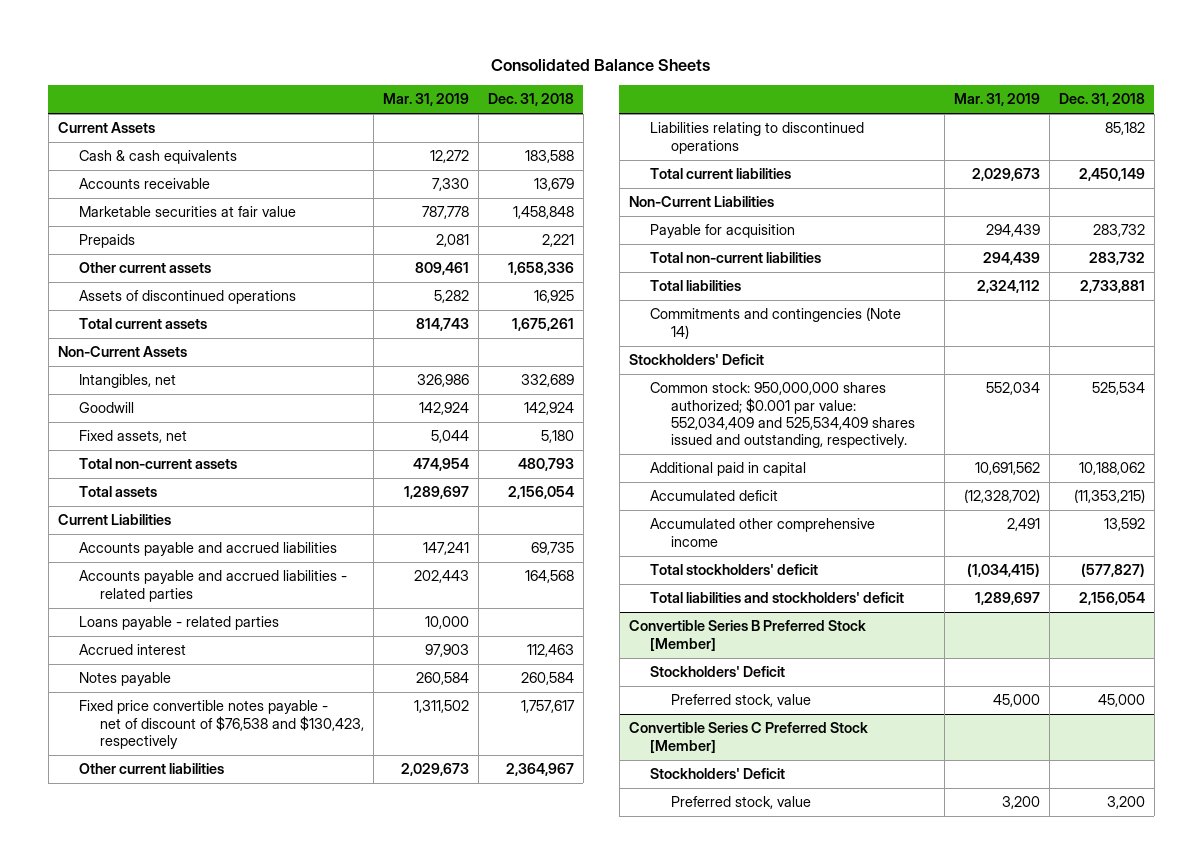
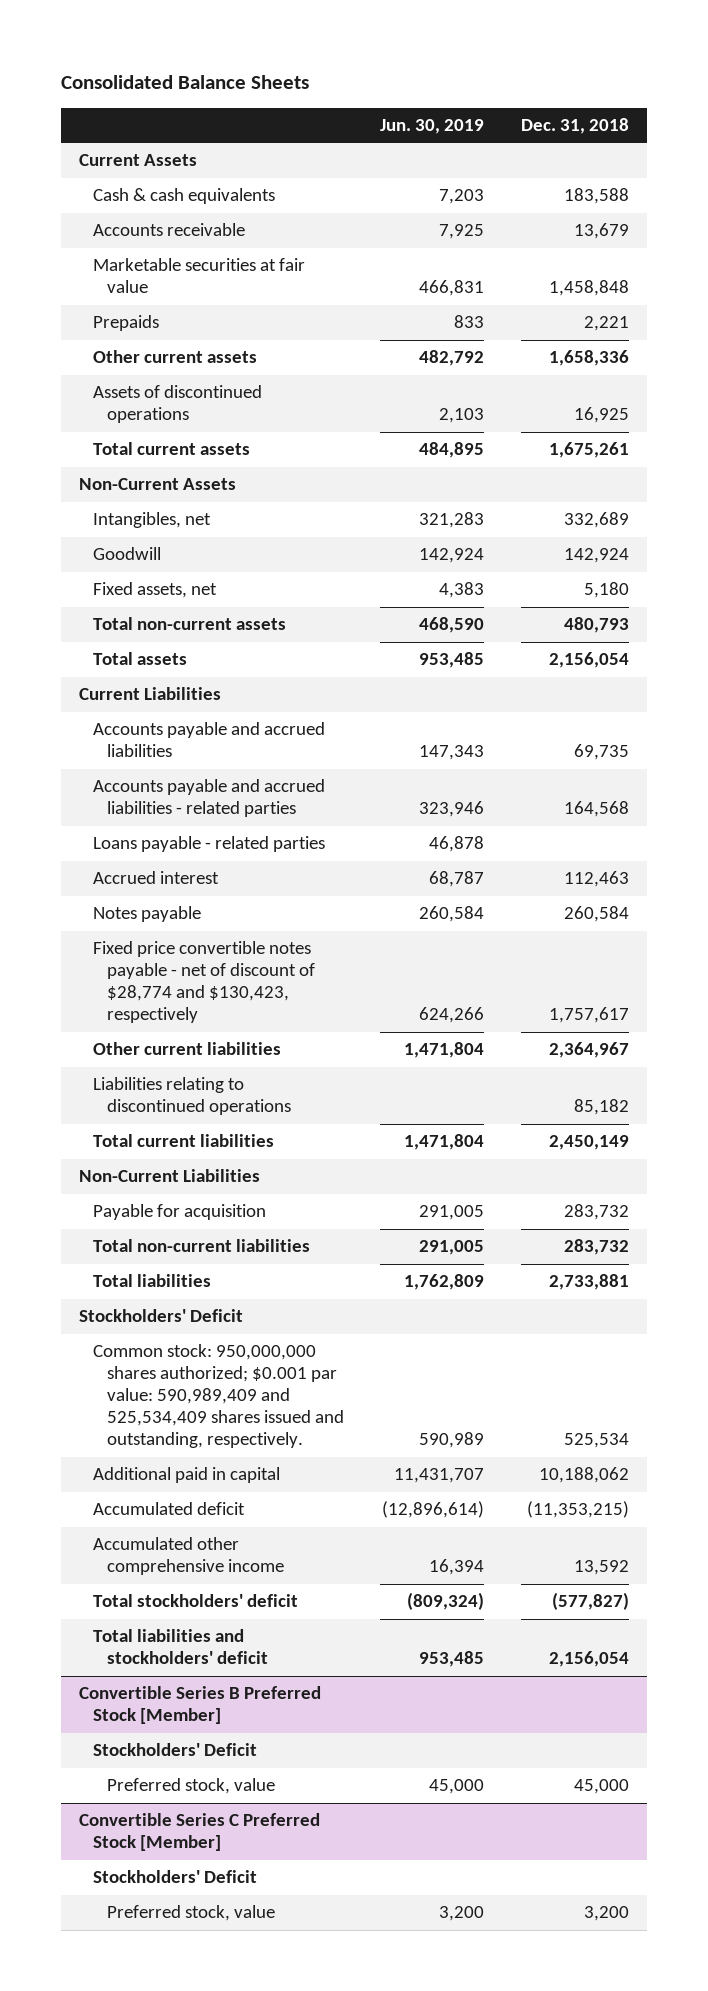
[382,93,469,107] Mar. 31, 2019 -> none
none -> [380,119,485,135] Jun. 30, 2019
[78,700,364,749] Fixed price convertible notes payable - net of discount of $76,538 and $130,423, respectively -> [92,941,315,1024] Fixed price convertible notes payable - net of discount of $28,774 and $130,423, respectively
[649,307,901,339] Commitments and contingencies (Note 14) -> none
[649,382,915,449] Common stock: 950,000,000 shares authorized; $0.001 par value: 552,034,409 and 525,534,409 shares issued and outstanding, respectively. -> [92,1344,344,1449] Common stock: 950,000,000 shares authorized; $0.001 par value: 590,989,409 and 525,534,409 shares issued and outstanding, respectively.

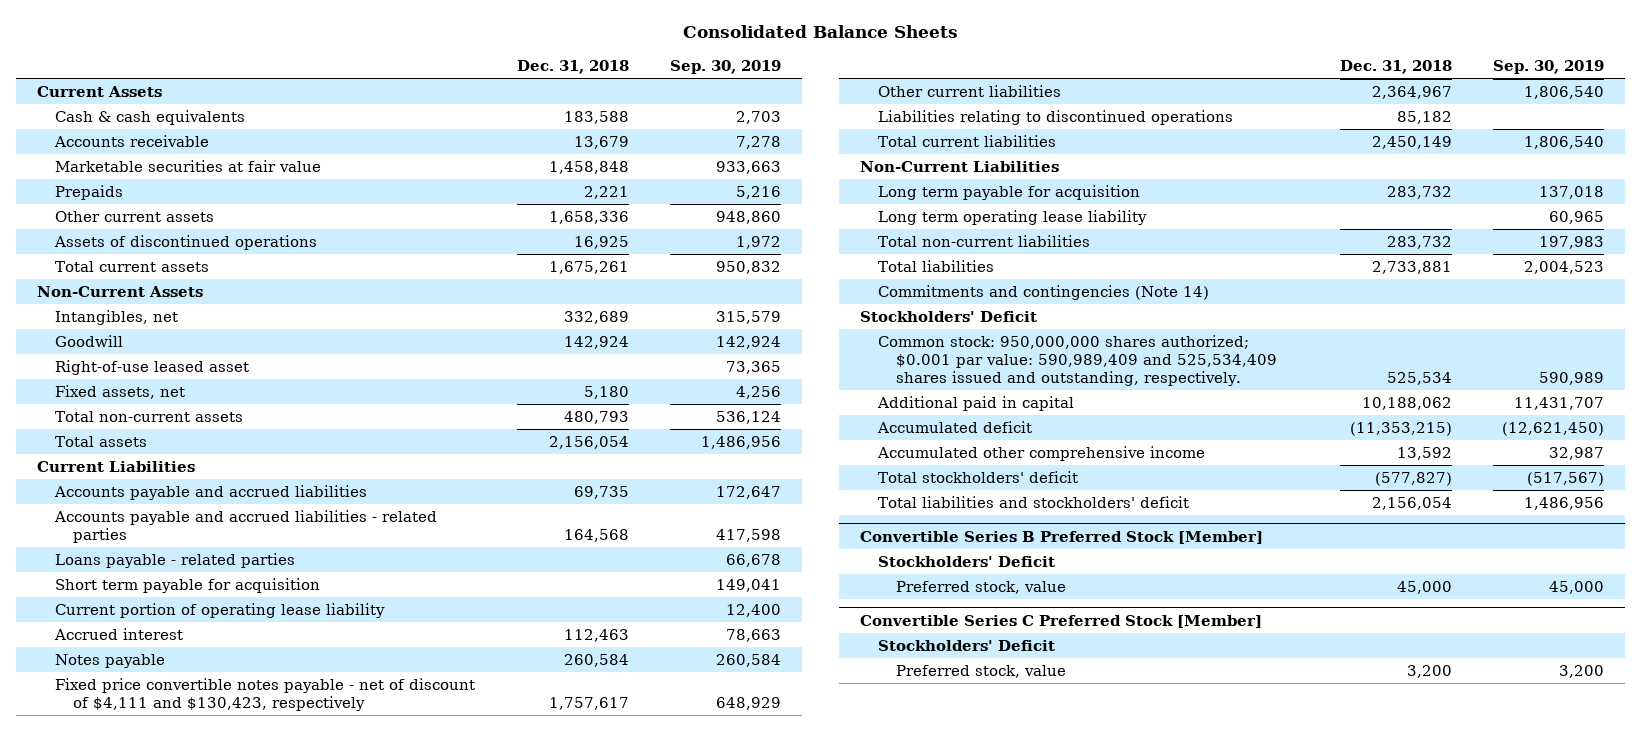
[380,119,485,135] Jun. 30, 2019 -> none
none -> [670,59,782,74] Sep. 30, 2019
none -> [54,359,249,375] Right-of-use leased asset
none -> [54,577,320,593] Short term payable for acquisition
none -> [54,602,385,618] Current portion of operating lease liability
[92,941,315,1024] Fixed price convertible notes payable - net of discount of $28,774 and $130,423, respectively -> [54,677,475,711] Fixed price convertible notes payable - net of discount of $4,111 and $130,423, respectively
[92,1204,266,1221] Payable for acquisition -> [877,184,1140,200] Long term payable for acquisition
none -> [877,209,1147,225] Long term operating lease liability
none -> [877,284,1209,300] Commitments and contingencies (Note 14)

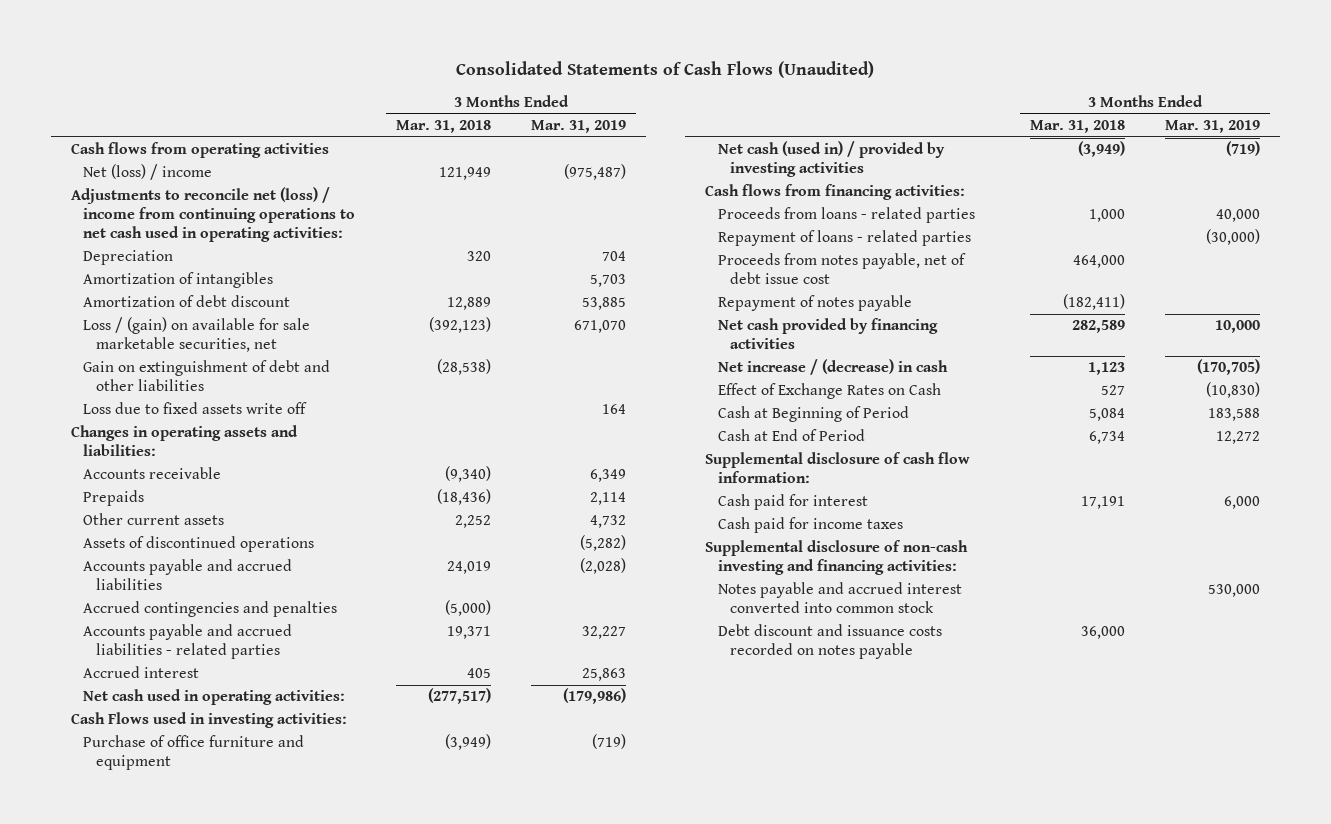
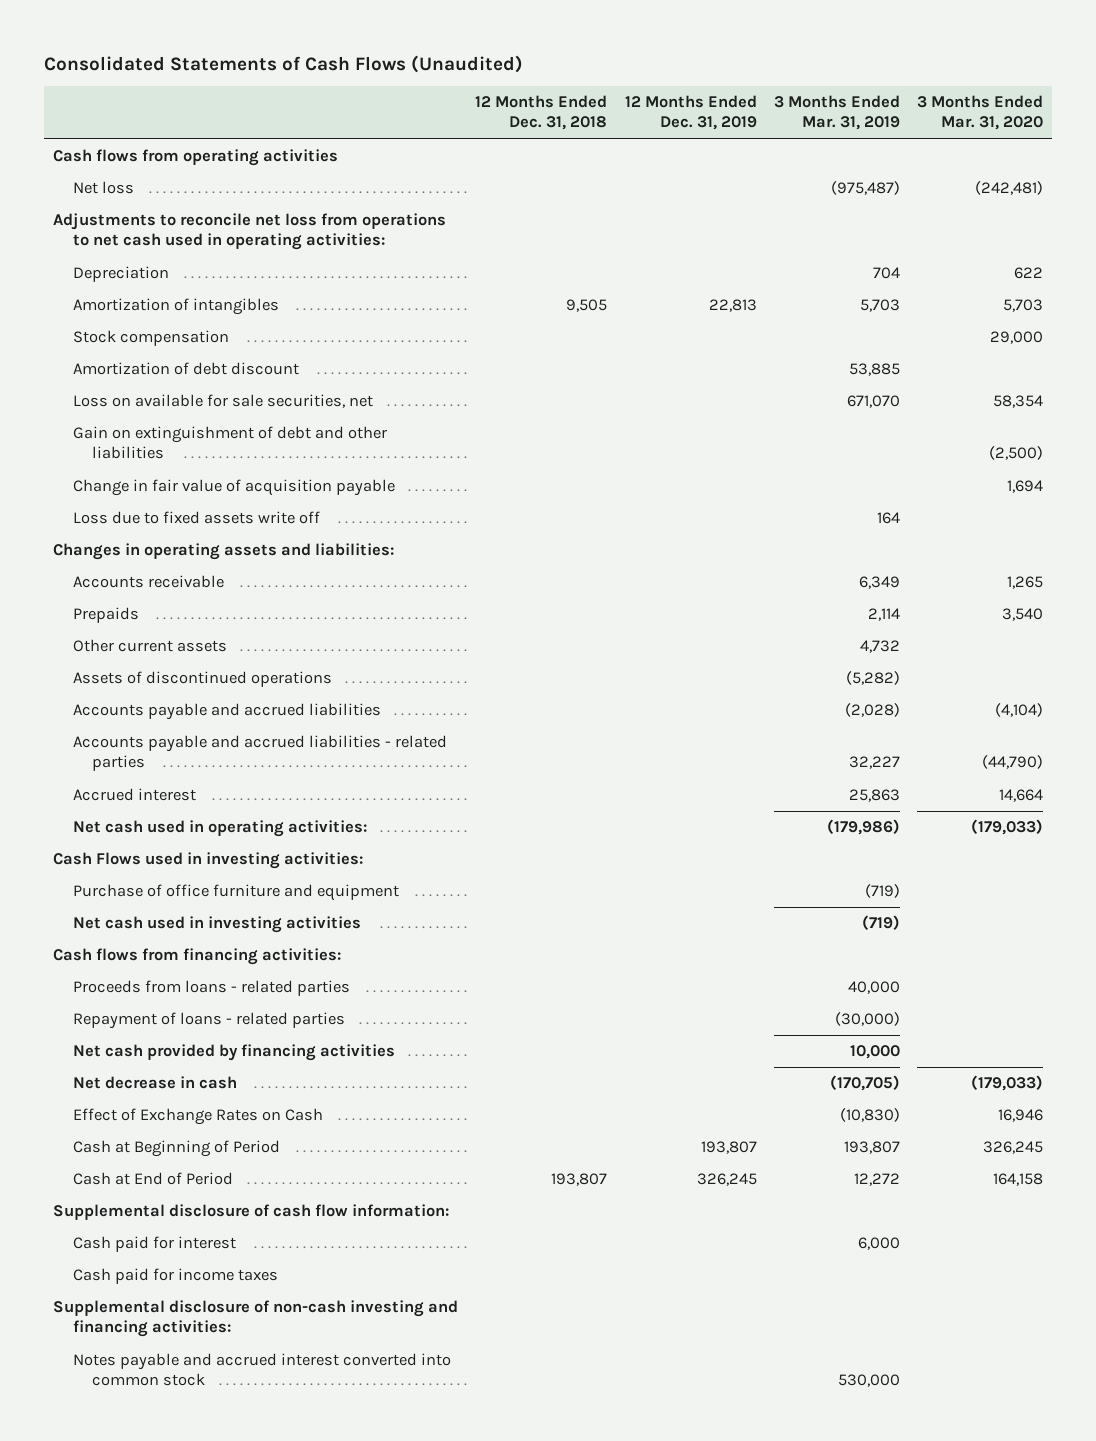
[395,119,491,133] Mar. 31, 2018 -> none
none -> [475,95,608,131] 12 Months Ended Dec. 31, 2018
none -> [624,95,757,131] 12 Months Ended Dec. 31, 2019
none -> [917,95,1044,131] 3 Months Ended Mar. 31, 2020
[83,164,213,181] Net (loss) / income -> [72,181,134,195] Net loss
[70,187,356,243] Adjustments to reconcile net (loss) / income from continuing operations to net cash used in operating activities: -> [52,213,446,251] Adjustments to reconcile net loss from operations to net cash used in operating activities:
none -> [72,330,229,347] Stock compensation
[83,317,311,353] Loss / (gain) on available for sale marketable securities, net -> [72,394,373,409] Loss on available for sale securities, net
none -> [72,479,395,497] Change in fair value of acquisition payable
[83,601,338,618] Accrued contingencies and penalties -> none
[717,141,945,178] Net cash (used in) / provided by investing activities -> [72,916,361,934] Net cash used in investing activities
[717,253,966,285] Proceeds from notes payable, net of debt issue cost -> none
[717,295,912,312] Repayment of notes payable -> none
[717,359,948,376] Net increase / (decrease) in cash -> [72,1076,237,1090] Net decrease in cash
[1208,408,1261,422] 183,588 -> [844,1141,901,1155] 193,807
[717,624,942,660] Debt discount and issuance costs recorded on notes payable -> none

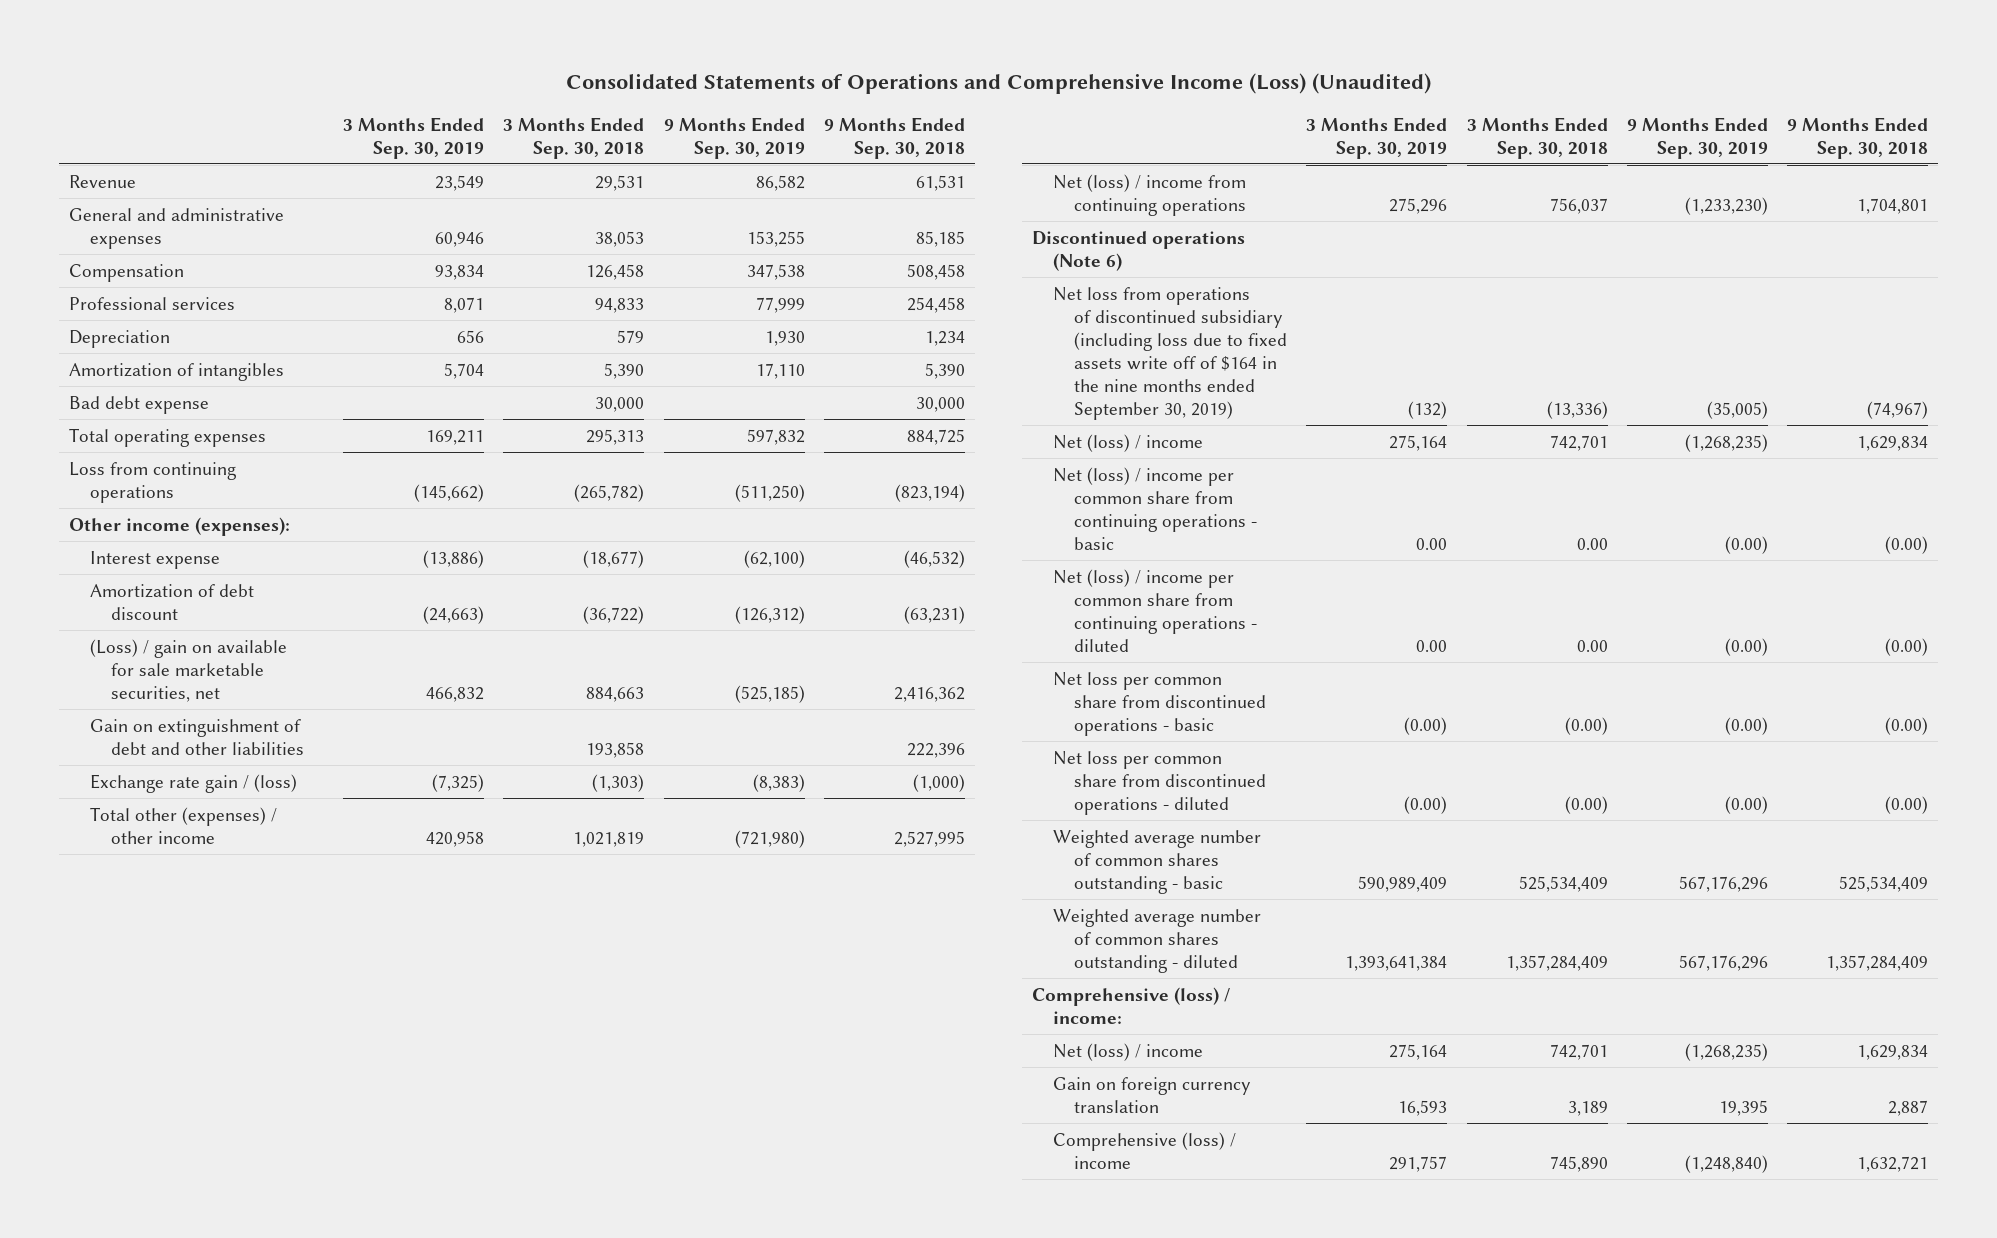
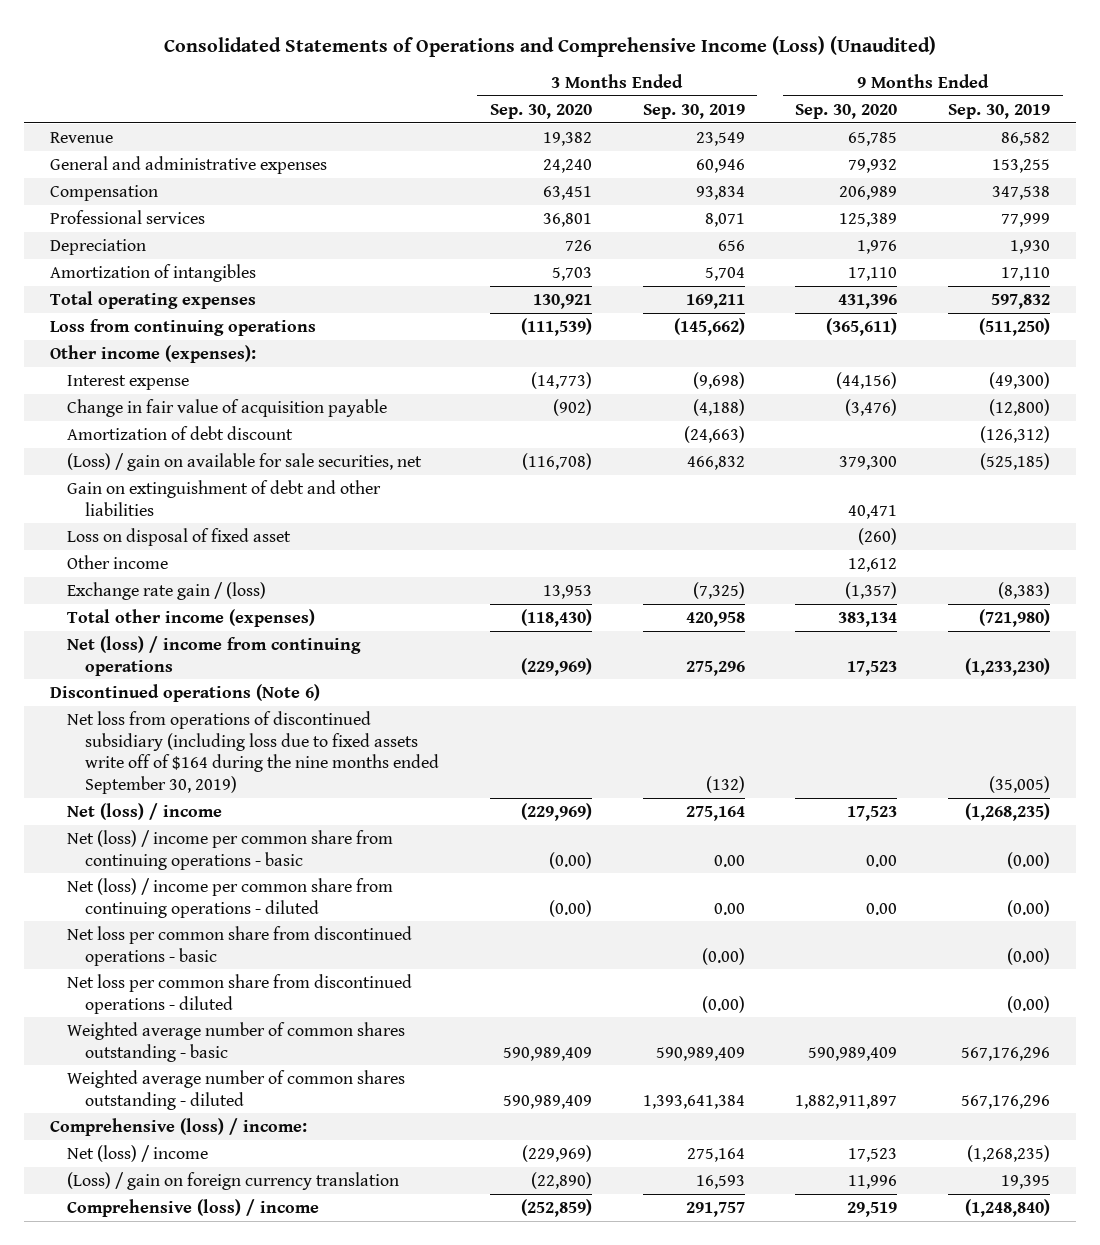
[503,116,645,159] 3 Months Ended Sep. 30, 2018 -> none
[823,116,965,159] 9 Months Ended Sep. 30, 2018 -> none
none -> [489,103,592,119] Sep. 30, 2020
none -> [795,103,898,119] Sep. 30, 2020
[68,395,209,414] Bad debt expense -> none
[422,549,484,568] (13,886) -> [692,371,745,389] (9,698)
[743,549,805,568] (62,100) -> [989,371,1051,389] (49,300)
none -> [67,398,388,417] Change in fair value of acquisition payable
[89,638,287,702] (Loss) / gain on available for sale marketable securities, net -> [67,452,423,471] (Loss) / gain on available for sale securities, net
none -> [67,527,292,546] Loss on disposal of fixed asset
none -> [67,554,169,569] Other income
[89,806,277,844] Total other (expenses) / other income -> [67,608,316,627] Total other income (expenses)
[1053,286,1288,421] Net loss from operations of discontinued subsidiary (including loss due to fixed assets write off of $164 in the nine months ended September 30, 2019) -> [67,710,439,794] Net loss from operations of discontinued subsidiary (including loss due to fixed assets write off of $164 during the nine months ended September 30, 2019)
[1053,1076,1252,1113] Gain on foreign currency translation -> [67,1171,400,1190] (Loss) / gain on foreign currency translation

